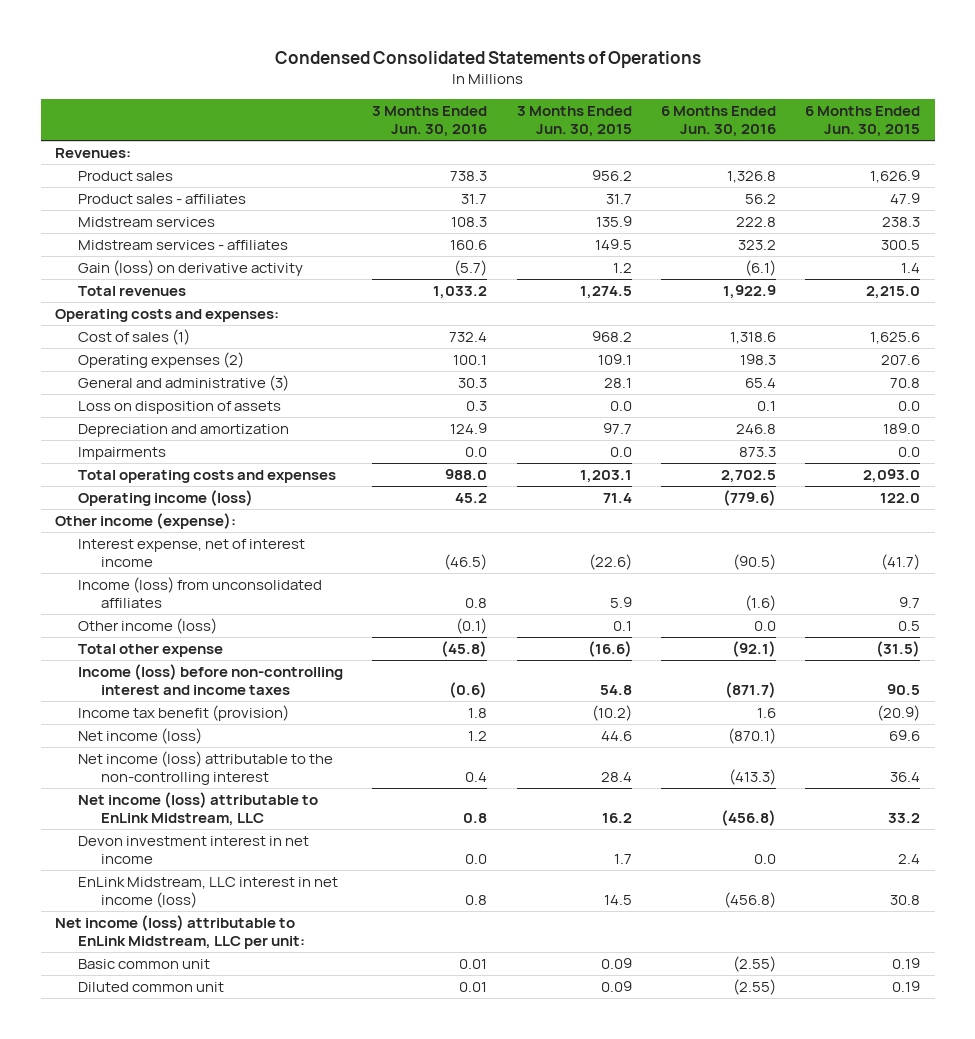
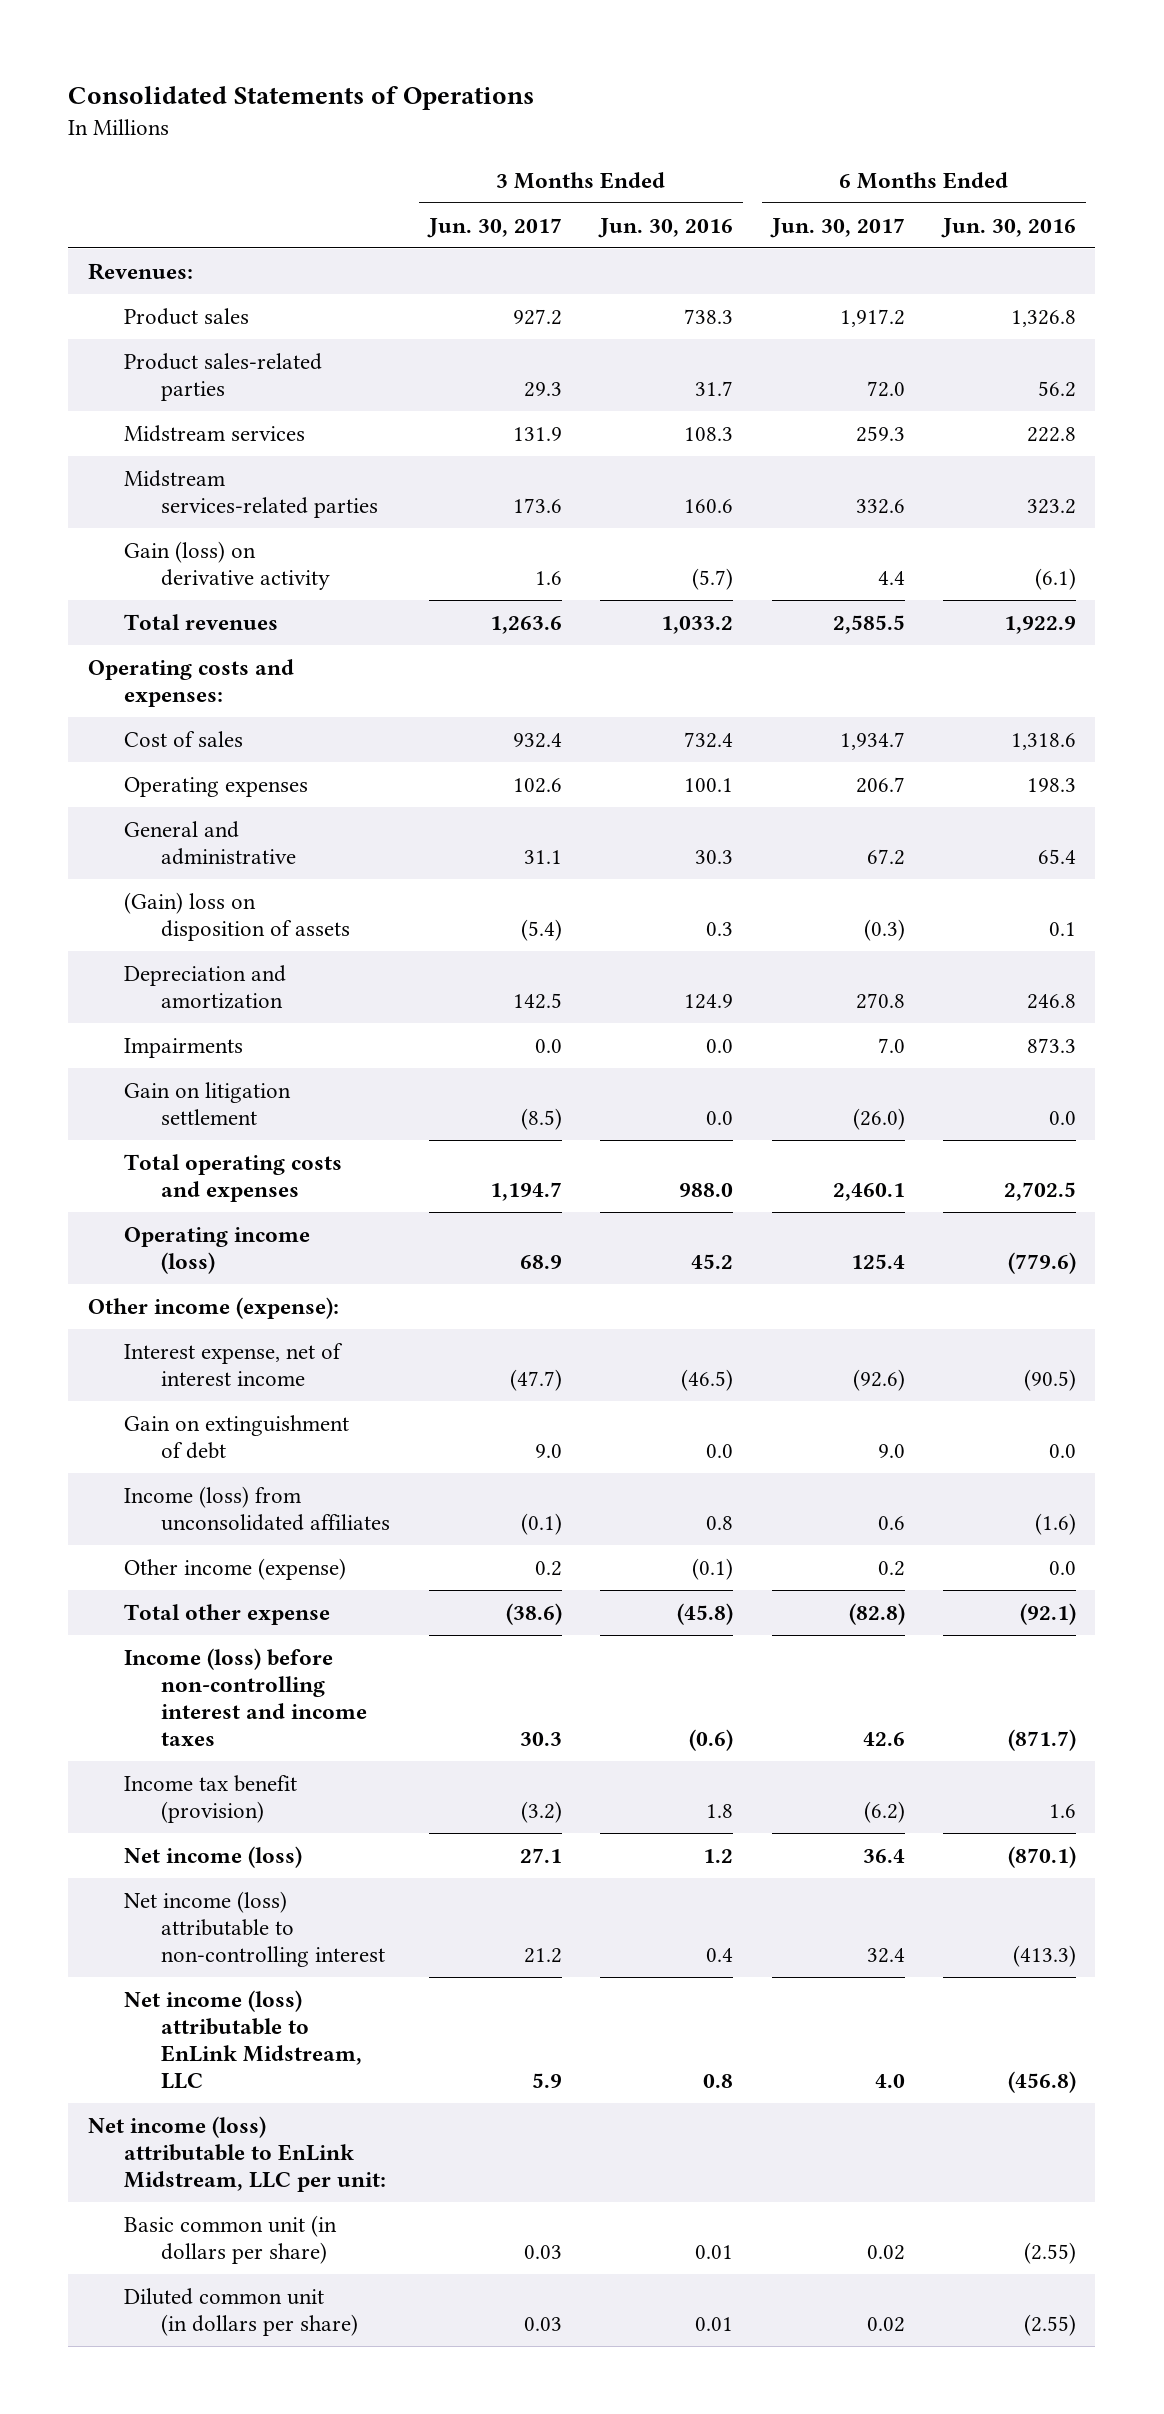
[274,50,701,68] Condensed Consolidated Statements of Operations -> [68,86,535,111] Consolidated Statements of Operations
[516,105,632,138] 3 Months Ended Jun. 30, 2015 -> none
[805,105,921,138] 6 Months Ended Jun. 30, 2015 -> none
none -> [426,217,562,238] Jun. 30, 2017
none -> [769,217,905,238] Jun. 30, 2017
[78,194,247,205] Product sales - affiliates -> [124,352,323,401] Product sales-related parties
[78,240,289,251] Midstream services - affiliates -> [124,469,379,518] Midstream services-related parties
[78,329,191,346] Cost of sales (1) -> [124,730,244,747] Cost of sales
[78,352,245,369] Operating expenses (2) -> [124,776,309,797] Operating expenses
[78,375,290,392] General and administrative (3) -> [124,820,297,865] General and administrative
[78,401,282,415] Loss on disposition of assets -> [124,891,351,941] (Gain) loss on disposition of assets
none -> [124,1081,292,1125] Gain on litigation settlement
none -> [124,1414,350,1459] Gain on extinguishment of debt
[78,618,218,635] Other income (loss) -> [124,1557,347,1580] Other income (expense)
[78,751,334,786] Net income (loss) attributable to the non-controlling interest -> [124,1890,386,1967] Net income (loss) attributable to non-controlling interest
[78,836,310,865] Devon investment interest in net income -> none
[78,877,339,909] EnLink Midstream, LLC interest in net income (loss) -> none
[78,959,211,970] Basic common unit -> [124,2214,338,2264] Basic common unit (in dollars per share)
[78,982,225,993] Diluted common unit -> [124,2287,359,2336] Diluted common unit (in dollars per share)

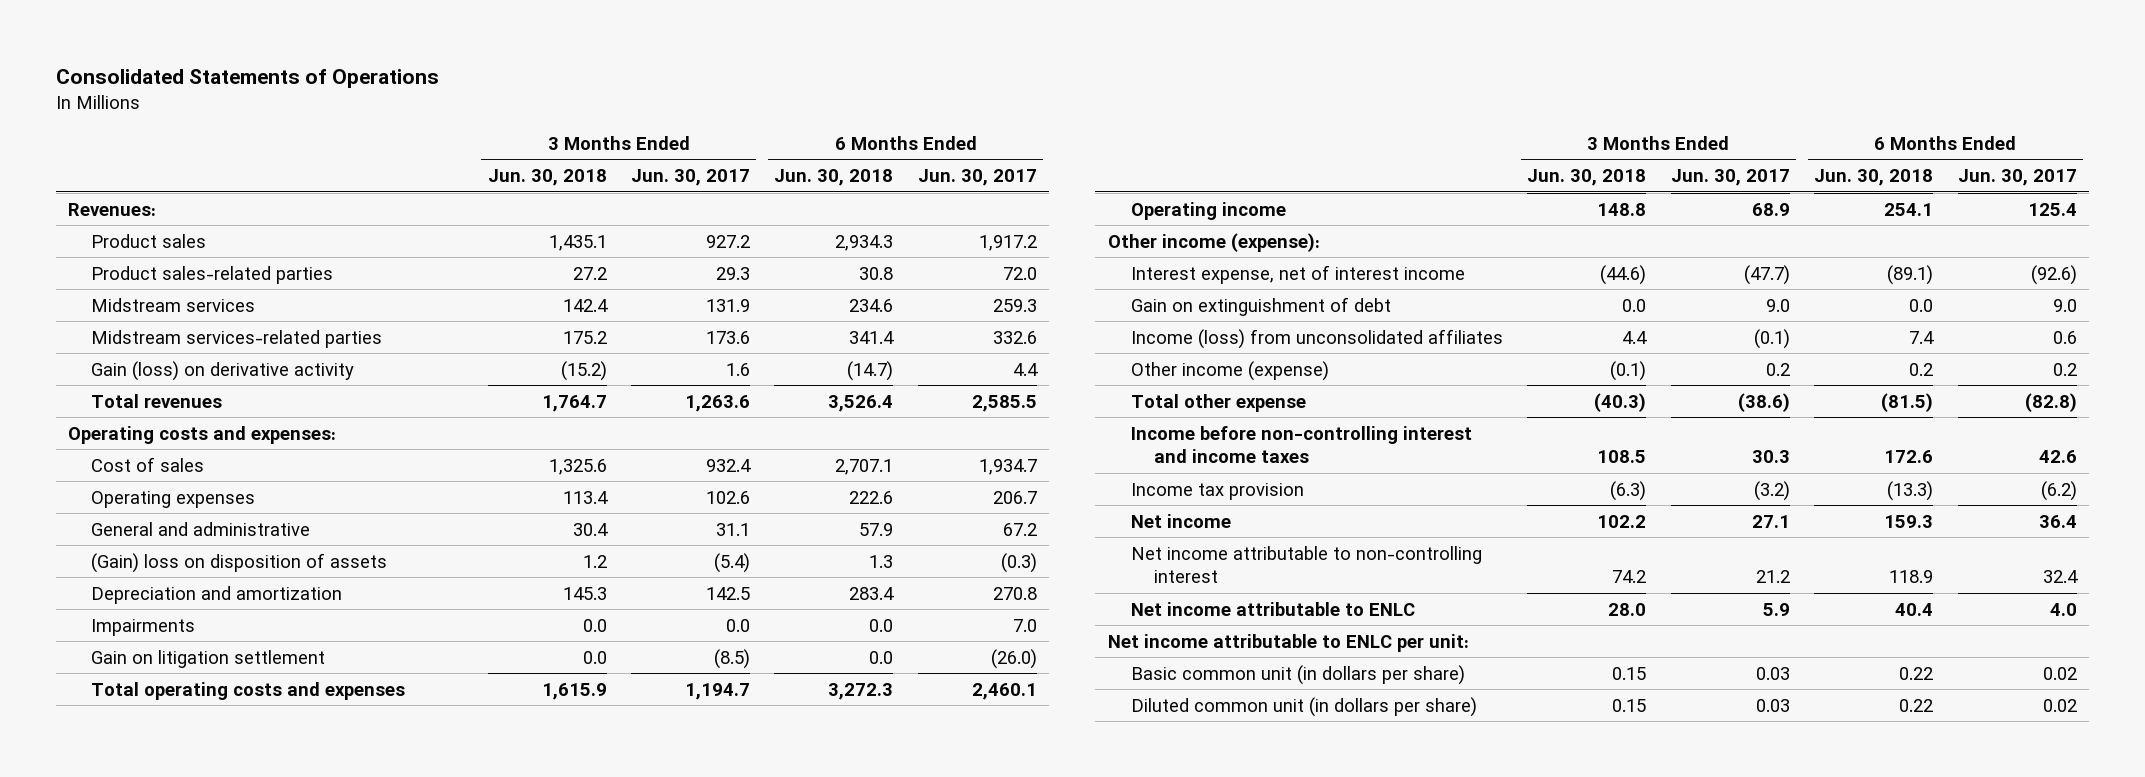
[598,217,734,238] Jun. 30, 2016 -> none
[941,217,1077,238] Jun. 30, 2016 -> none
none -> [487,169,607,187] Jun. 30, 2018
none -> [774,169,894,187] Jun. 30, 2018
[124,1226,311,1274] Operating income (loss) -> [1130,201,1286,220] Operating income
[124,1647,368,1746] Income (loss) before non-controlling interest and income taxes -> [1130,425,1472,464] Income before non-controlling interest and income taxes
[124,1774,298,1823] Income tax benefit (provision) -> [1130,482,1304,500] Income tax provision
[124,1845,303,1868] Net income (loss) -> [1130,513,1231,528] Net income
[124,1890,386,1967] Net income (loss) attributable to non-controlling interest -> [1130,545,1482,584] Net income attributable to non-controlling interest
[124,1989,363,2089] Net income (loss) attributable to EnLink Midstream, LLC -> [1130,601,1415,616] Net income attributable to ENLC
[87,2115,387,2192] Net income (loss) attributable to EnLink Midstream, LLC per unit: -> [1107,633,1469,652] Net income attributable to ENLC per unit:

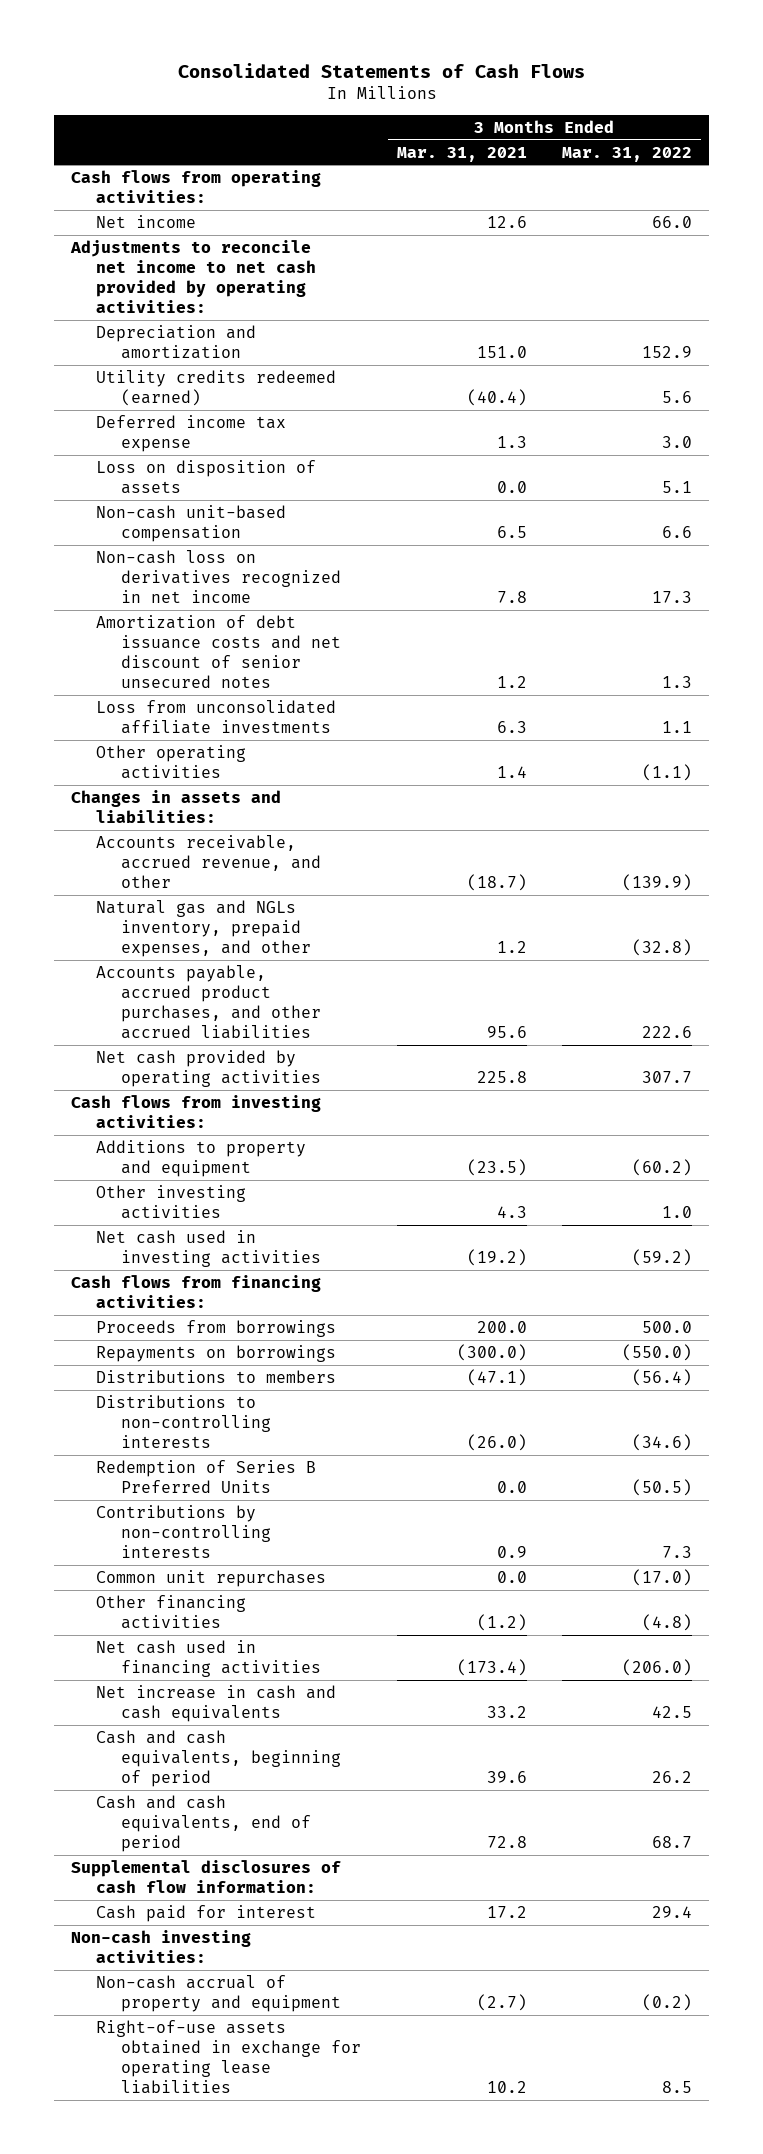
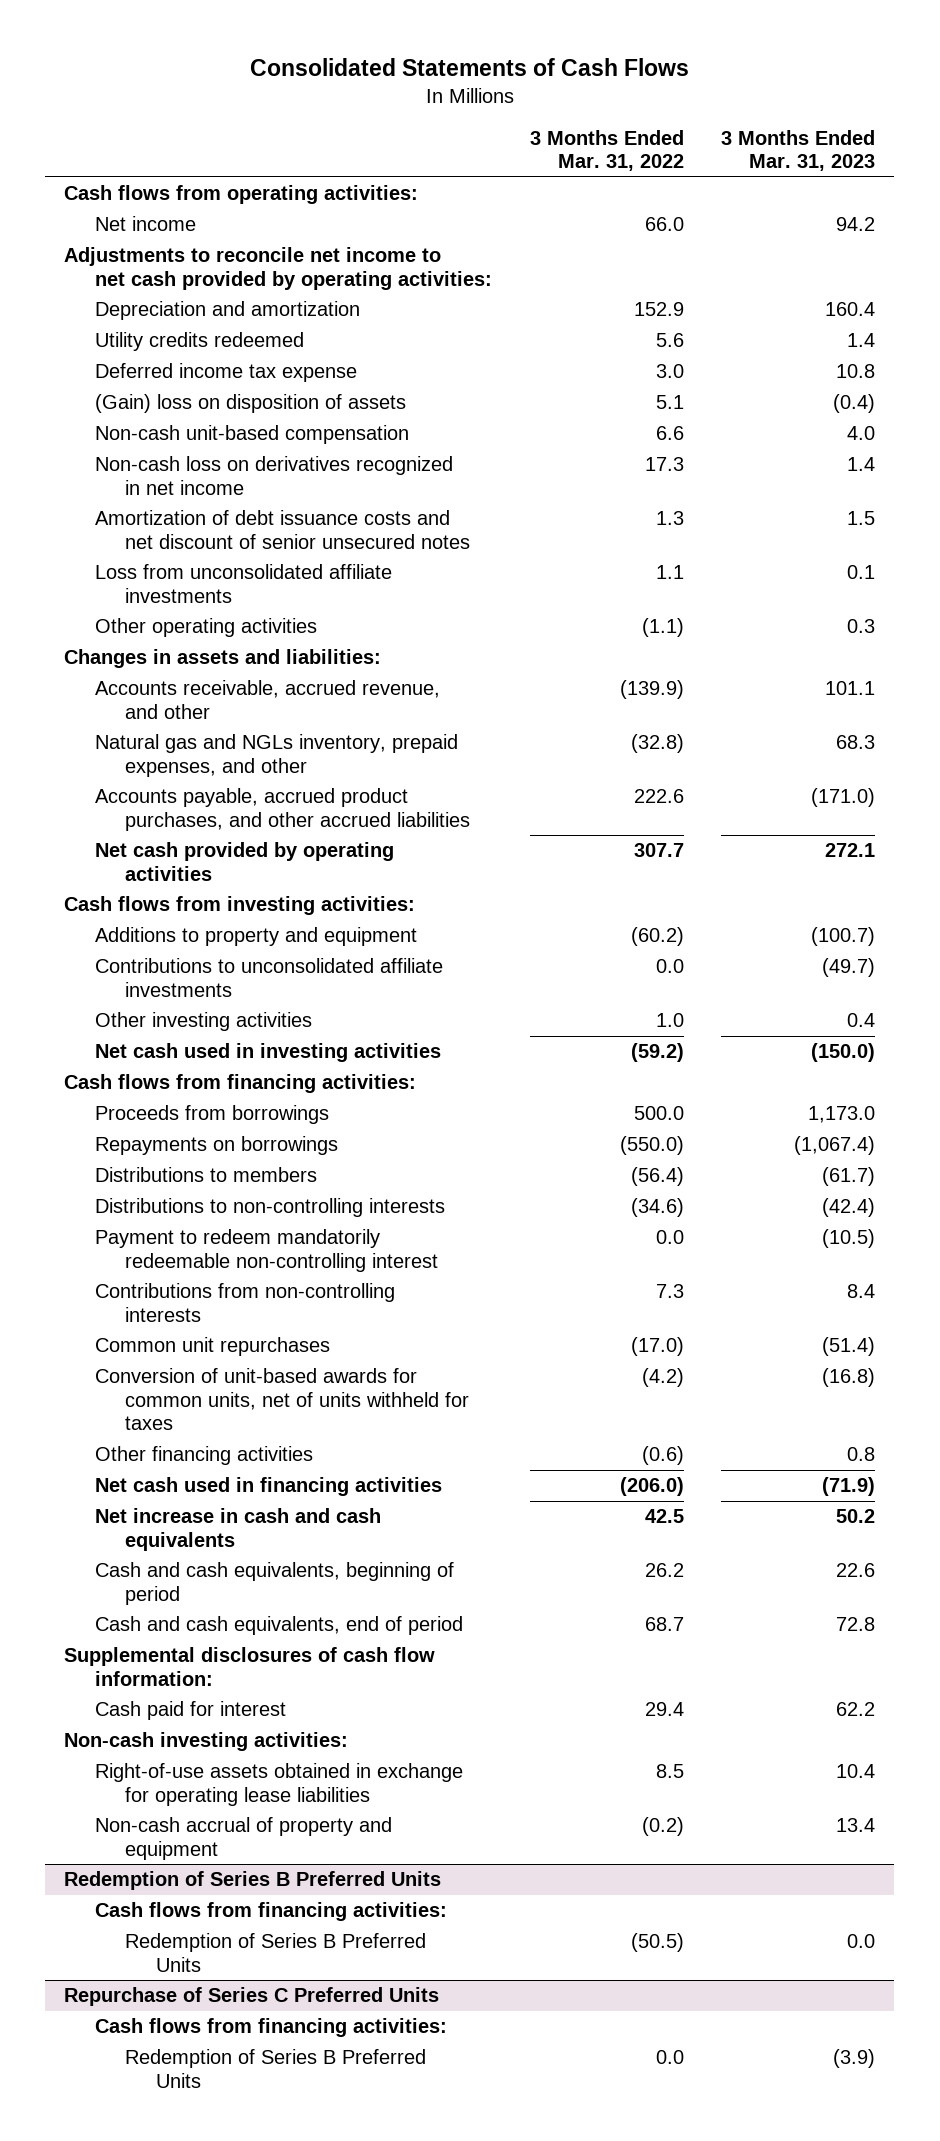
[396,146,527,162] Mar. 31, 2021 -> none
none -> [721,129,876,172] 3 Months Ended Mar. 31, 2023
[96,369,337,406] Utility credits redeemed (earned) -> [94,332,304,352] Utility credits redeemed
[96,459,317,494] Loss on disposition of assets -> [94,394,406,414] (Gain) loss on disposition of assets
none -> [94,958,443,997] Contributions to unconsolidated affiliate investments
[96,1459,317,1493] Redemption of Series B Preferred Units -> none
none -> [94,1229,439,1272] Payment to redeem mandatorily redeemable non-controlling interest
[96,1504,272,1558] Contributions by non-controlling interests -> [94,1283,395,1322] Contributions from non-controlling interests
none -> [94,1368,470,1430] Conversion of unit-based awards for common units, net of units withheld for taxes
[641,1613,692,1631] (4.8) -> [641,1446,684,1466] (0.6)
[96,1974,342,2012] Non-cash accrual of property and equipment -> [94,1817,392,1860] Non-cash accrual of property and equipment
none -> [64,1871,442,1891] Redemption of Series B Preferred Units
none -> [94,1902,447,1922] Cash flows from financing activities:
none -> [125,1933,427,1972] Redemption of Series B Preferred Units
none -> [64,1987,440,2007] Repurchase of Series C Preferred Units
none -> [94,2018,447,2038] Cash flows from financing activities:
none -> [125,2049,427,2088] Redemption of Series B Preferred Units

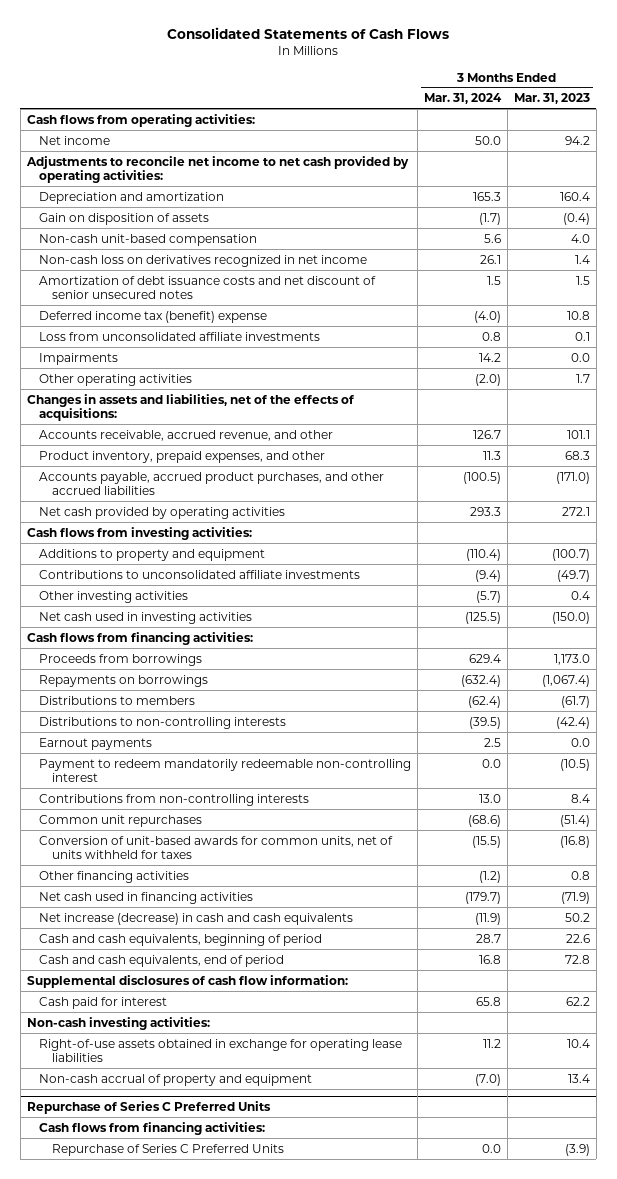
[529,129,684,172] 3 Months Ended Mar. 31, 2022 -> none
none -> [424,93,503,105] Mar. 31, 2024
[94,332,304,352] Utility credits redeemed -> none
[94,363,357,383] Deferred income tax expense -> none
[94,394,406,414] (Gain) loss on disposition of assets -> [39,212,210,225] Gain on disposition of assets
none -> [39,310,268,323] Deferred income tax (benefit) expense
none -> [39,352,119,365] Impairments
[847,619,876,634] 0.3 -> [575,373,590,383] 1.7
[64,649,382,669] Changes in assets and liabilities: -> [26,393,354,422] Changes in assets and liabilities, net of the effects of acquisitions:
[94,734,458,777] Natural gas and NGLs inventory, prepaid expenses, and other -> [39,450,326,463] Product inventory, prepaid expenses, and other
none -> [39,737,153,750] Earnout payments
[94,1508,381,1551] Net increase in cash and cash equivalents -> [39,912,354,925] Net increase (decrease) in cash and cash equivalents
[64,1871,442,1891] Redemption of Series B Preferred Units -> none
[94,1902,447,1922] Cash flows from financing activities: -> none
[125,1933,427,1972] Redemption of Series B Preferred Units -> none
[125,2049,427,2088] Redemption of Series B Preferred Units -> [51,1143,284,1156] Repurchase of Series C Preferred Units

